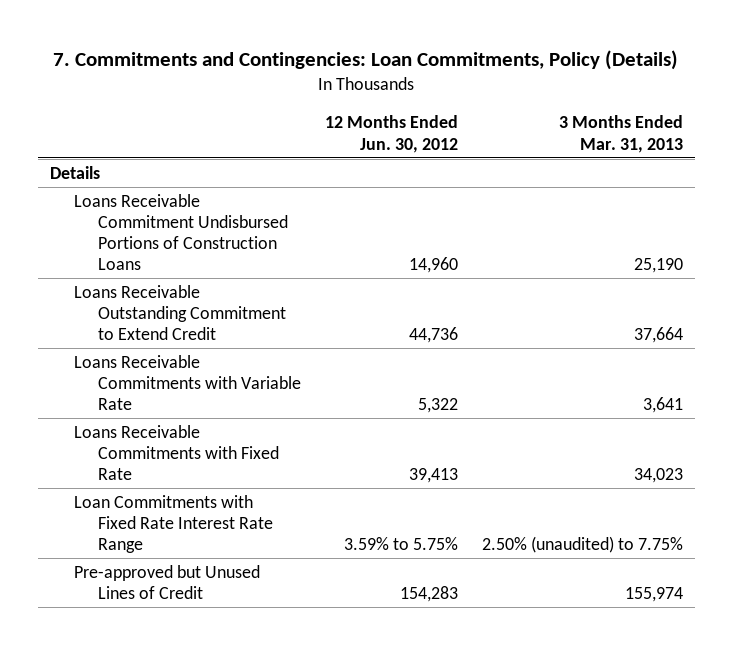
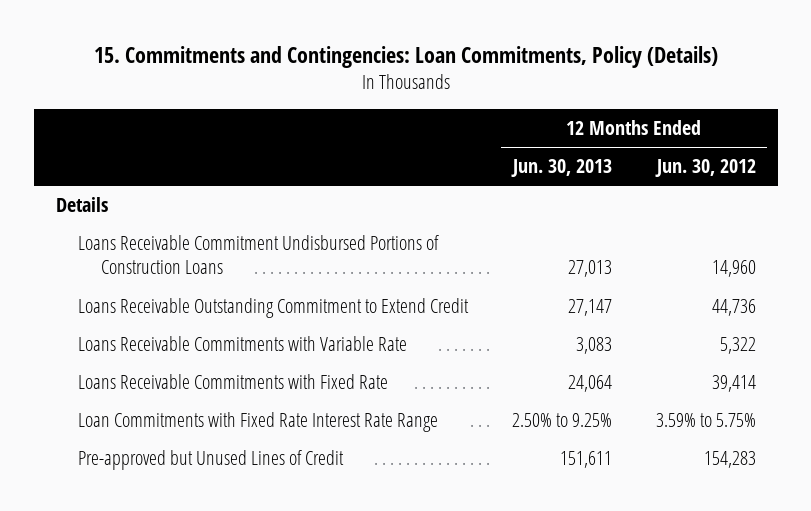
[53,49,679,70] 7. Commitments and Contingencies: Loan Commitments, Policy (Details) -> [93,46,718,69] 15. Commitments and Contingencies: Loan Commitments, Policy (Details)
[558,115,683,153] 3 Months Ended Mar. 31, 2013 -> none
none -> [510,159,612,178] Jun. 30, 2013
[408,468,458,484] 39,413 -> [711,375,756,393] 39,414

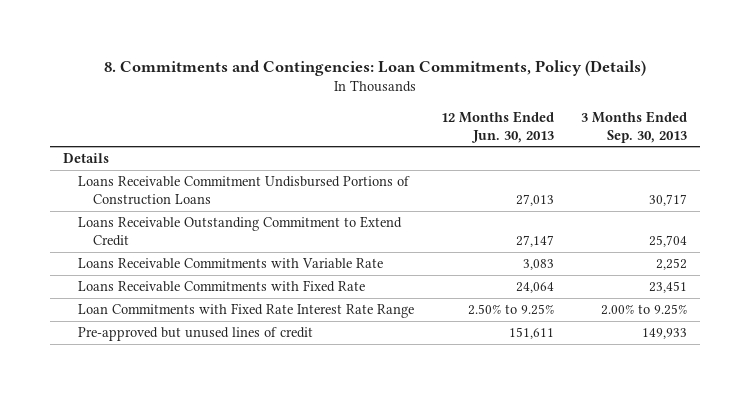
[93,46,718,69] 15. Commitments and Contingencies: Loan Commitments, Policy (Details) -> [104,59,647,76] 8. Commitments and Contingencies: Loan Commitments, Policy (Details)
[654,159,756,178] Jun. 30, 2012 -> none
none -> [580,110,687,143] 3 Months Ended Sep. 30, 2013
[78,450,345,471] Pre-approved but Unused Lines of Credit -> [77,327,313,342] Pre-approved but unused lines of credit

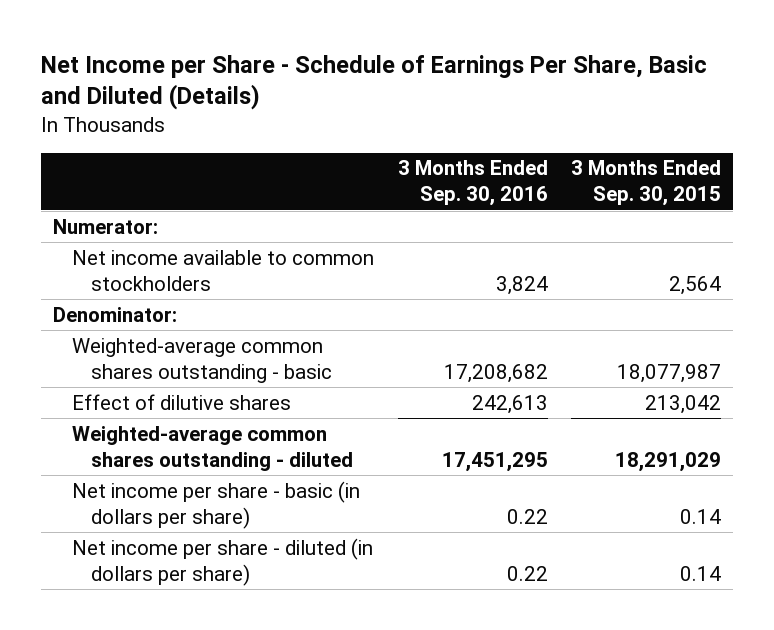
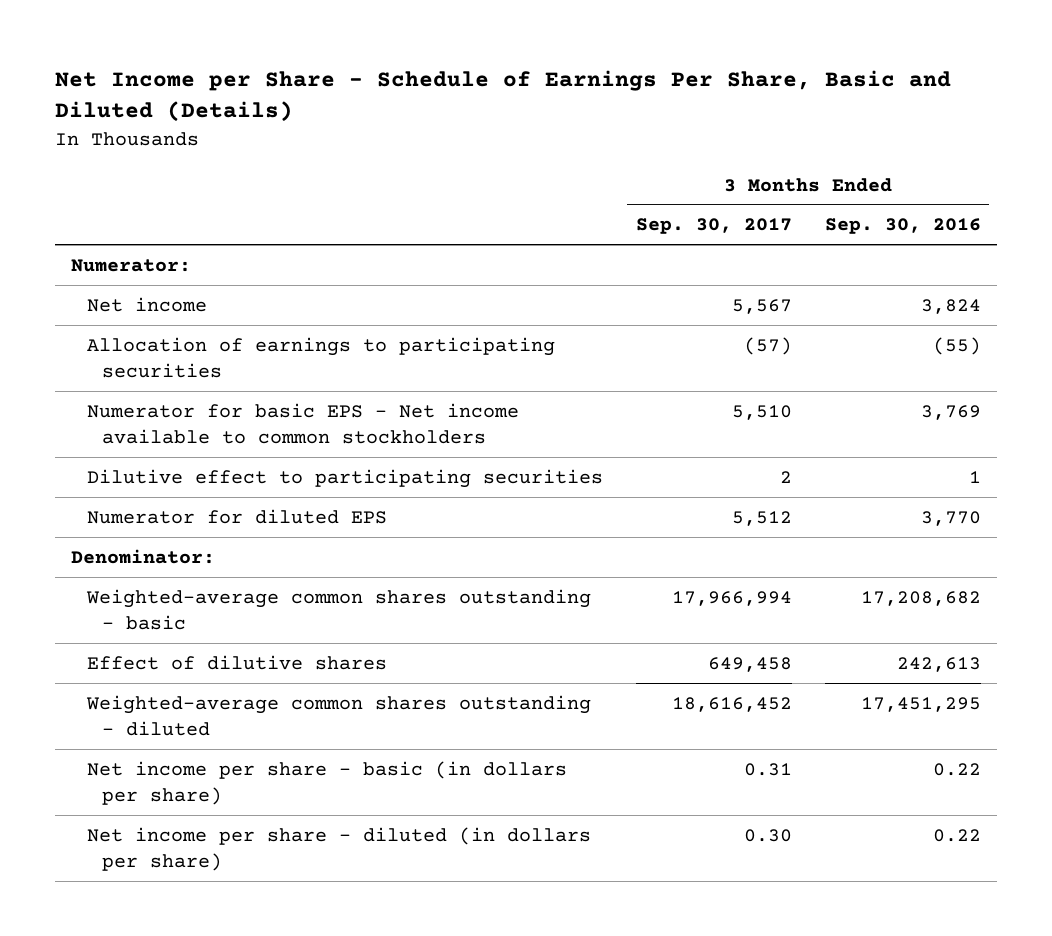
[571,160,722,207] 3 Months Ended Sep. 30, 2015 -> none
none -> [635,218,792,235] Sep. 30, 2017
none -> [86,296,207,312] Net income
none -> [86,336,555,378] Allocation of earnings to participating securities
[71,249,374,291] Net income available to common stockholders -> [86,402,519,444] Numerator for basic EPS - Net income available to common stockholders
[495,275,548,295] 3,824 -> [920,404,981,420] 3,769
none -> [86,468,603,488] Dilutive effect to participating securities
none -> [86,508,387,524] Numerator for diluted EPS

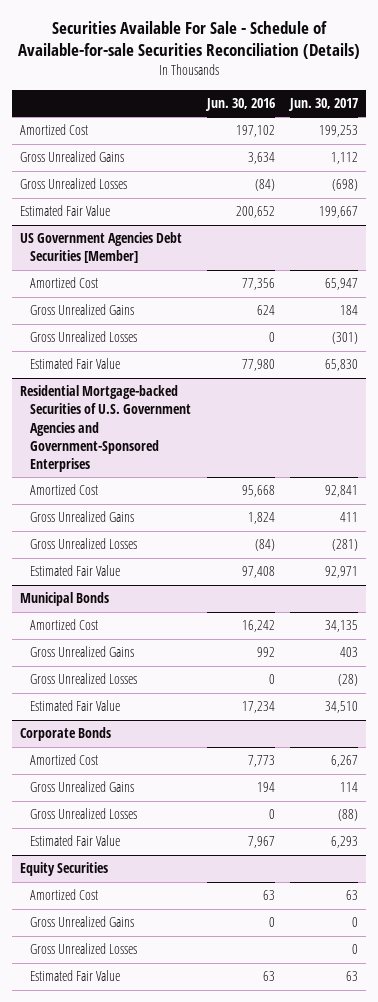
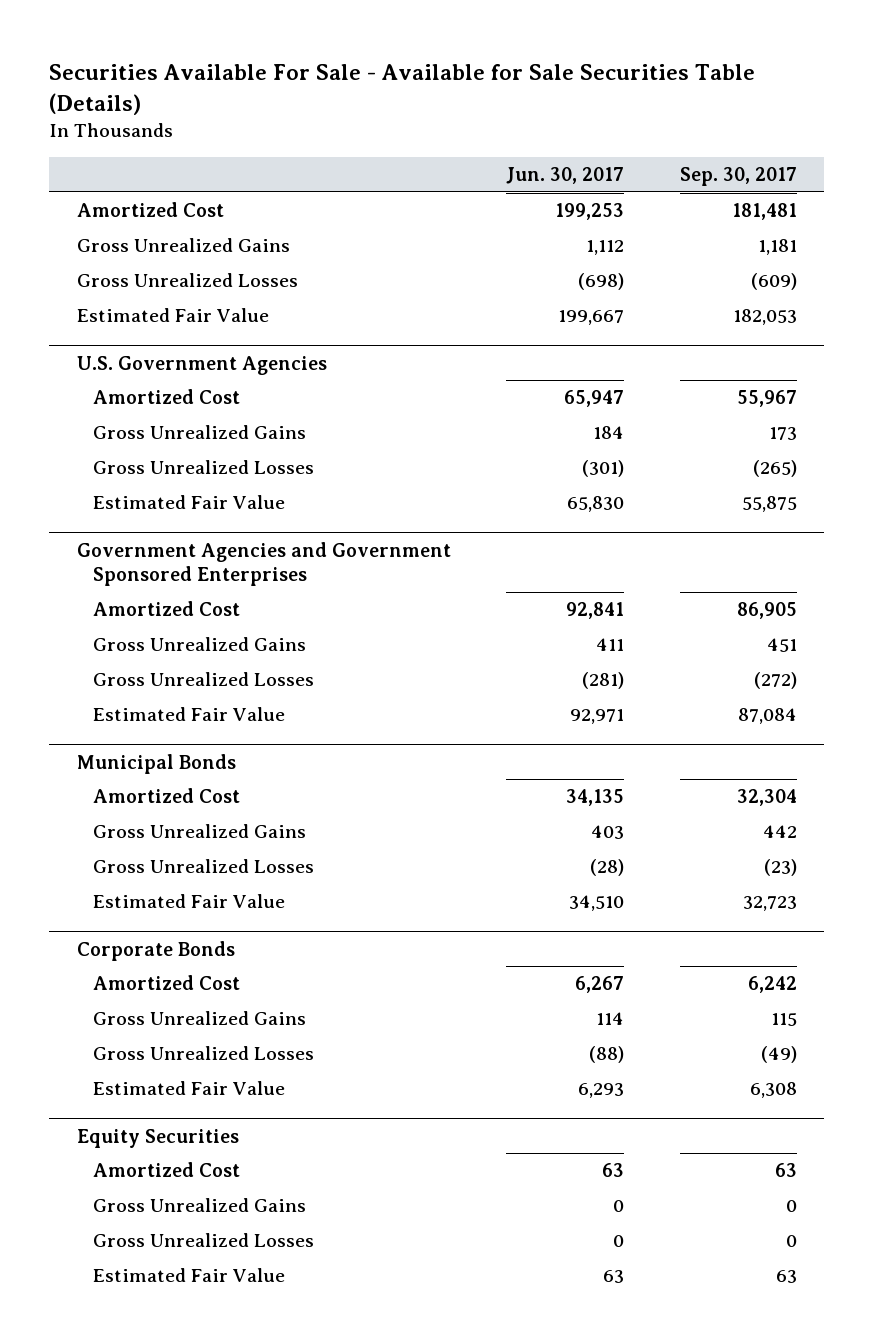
[17,21,360,60] Securities Available For Sale - Schedule of Available-for-sale Securities Reconciliation (Details) -> [49,63,756,115] Securities Available For Sale - Available for Sale Securities Table (Details)
[204,97,275,111] Jun. 30, 2016 -> none
none -> [679,167,797,187] Sep. 30, 2017
[19,232,182,264] US Government Agencies Debt Securities [Member] -> [76,355,327,375] U.S. Government Agencies
[19,385,192,472] Residential Mortgage-backed Securities of U.S. Government Agencies and Government-Sponsored Enterprises -> [76,541,451,587] Government Agencies and Government Sponsored Enterprises

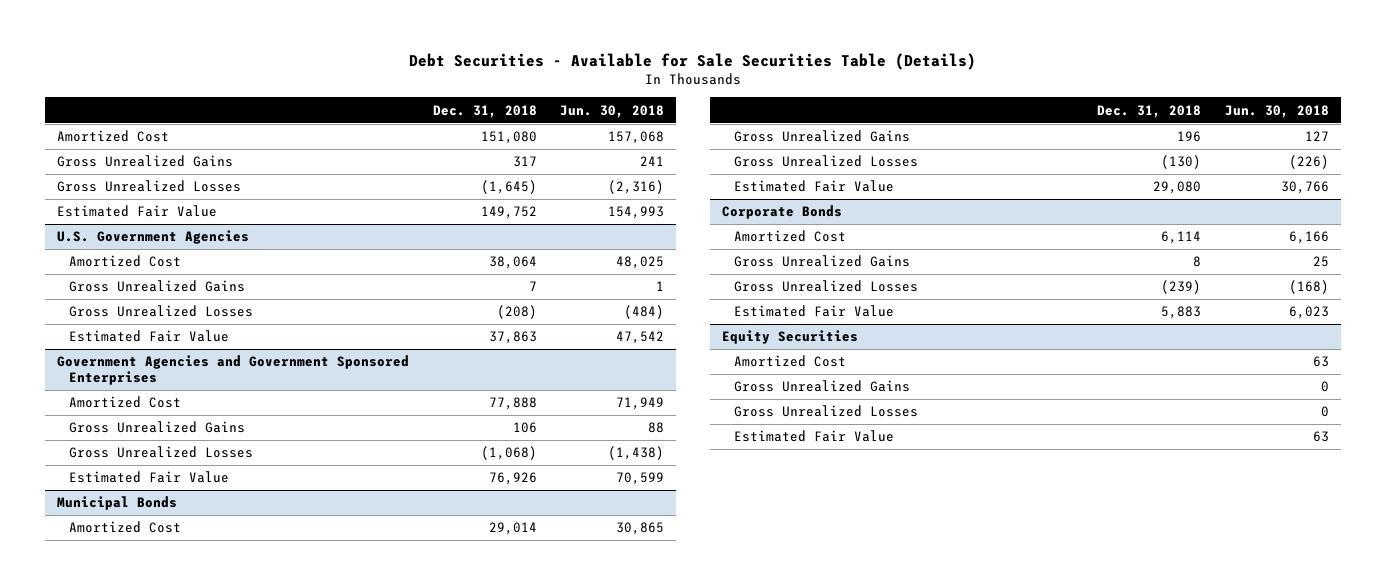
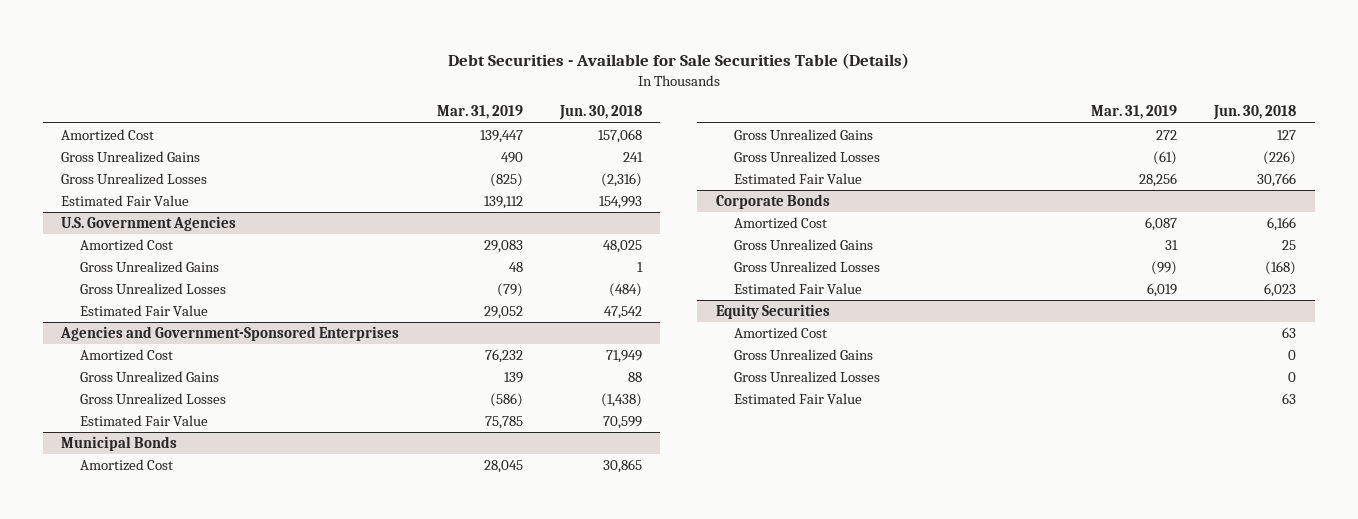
[432,104,537,118] Dec. 31, 2018 -> none
none -> [436,105,523,120] Mar. 31, 2019
[56,355,409,385] Government Agencies and Government Sponsored Enterprises -> [60,326,400,342] Agencies and Government-Sponsored Enterprises

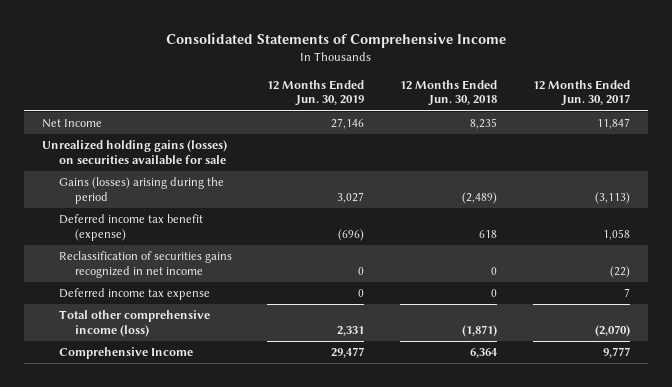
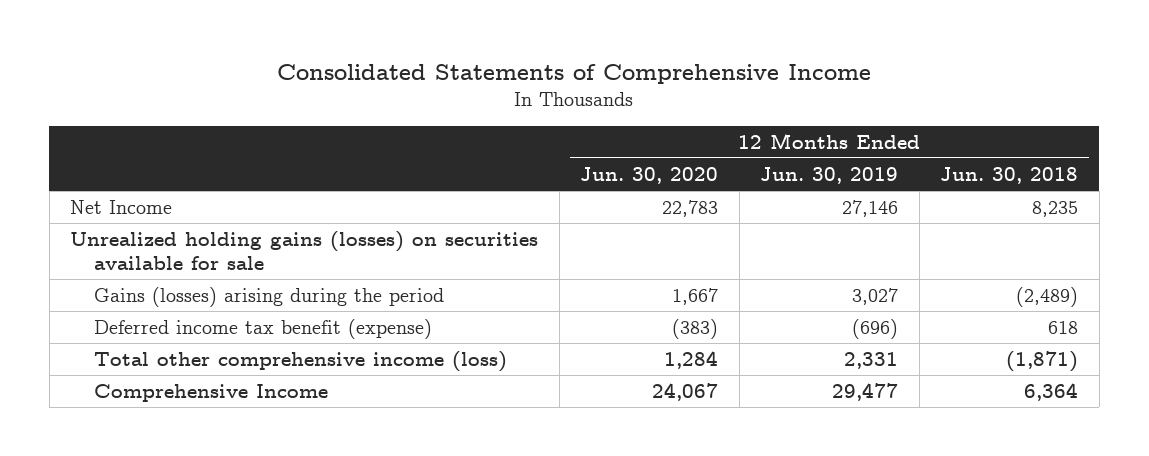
[533,79,631,107] 12 Months Ended Jun. 30, 2017 -> none
none -> [580,166,719,184] Jun. 30, 2020
[58,251,232,279] Reclassification of securities gains recognized in net income -> none
[58,288,210,301] Deferred income tax expense -> none

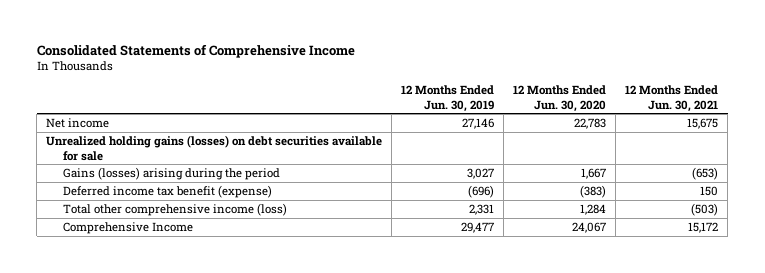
[940,166,1079,184] Jun. 30, 2018 -> none
none -> [625,85,719,112] 12 Months Ended Jun. 30, 2021
[70,199,173,214] Net Income -> [46,117,110,128] Net income
[70,230,539,270] Unrealized holding gains (losses) on securities available for sale -> [46,134,383,161] Unrealized holding gains (losses) on debt securities available for sale

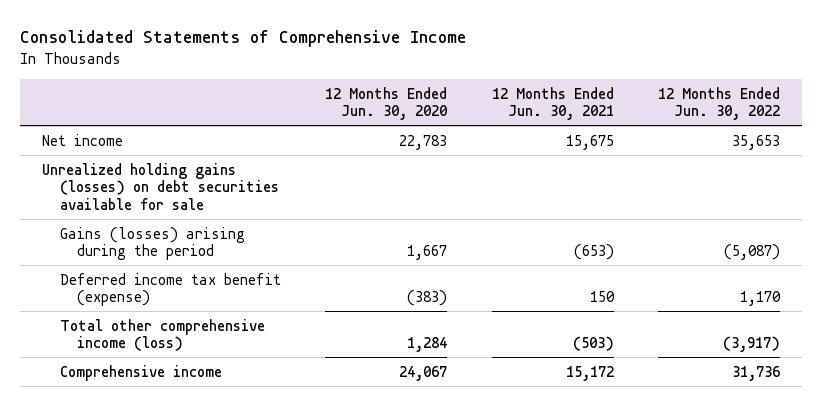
[401,85,495,112] 12 Months Ended Jun. 30, 2019 -> none
none -> [658,86,781,120] 12 Months Ended Jun. 30, 2022
[62,221,193,234] Comprehensive Income -> [59,364,222,381] Comprehensive income

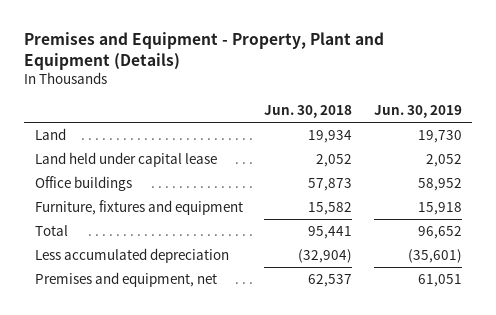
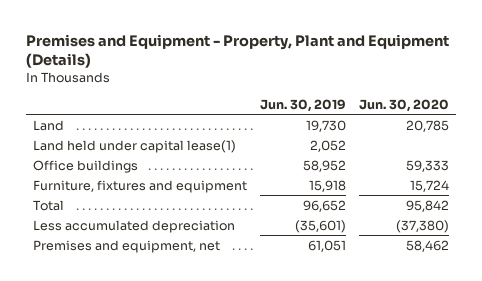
[264,104,353,118] Jun. 30, 2018 -> none
none -> [359,98,450,112] Jun. 30, 2020
[34,152,217,168] Land held under capital lease -> [32,139,236,153] Land held under capital lease(1)

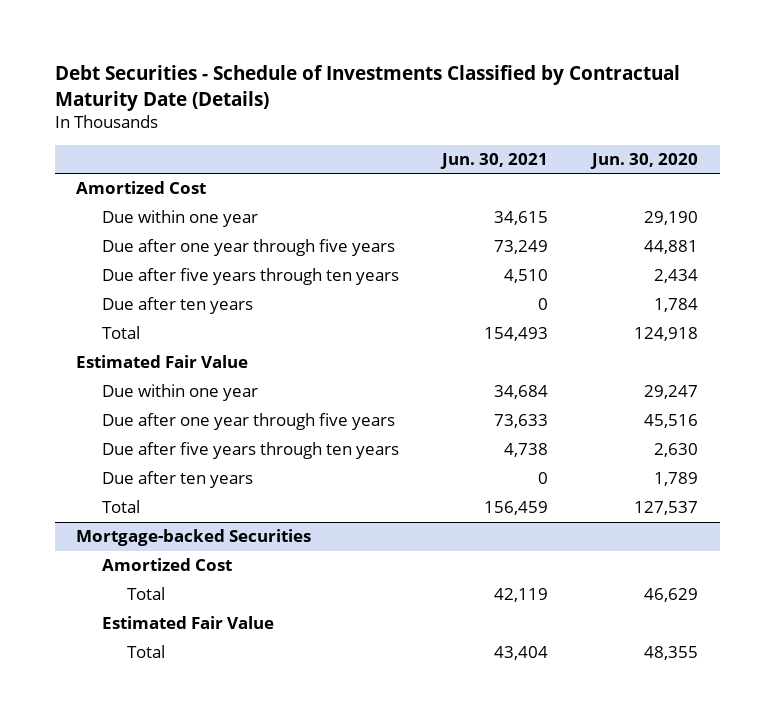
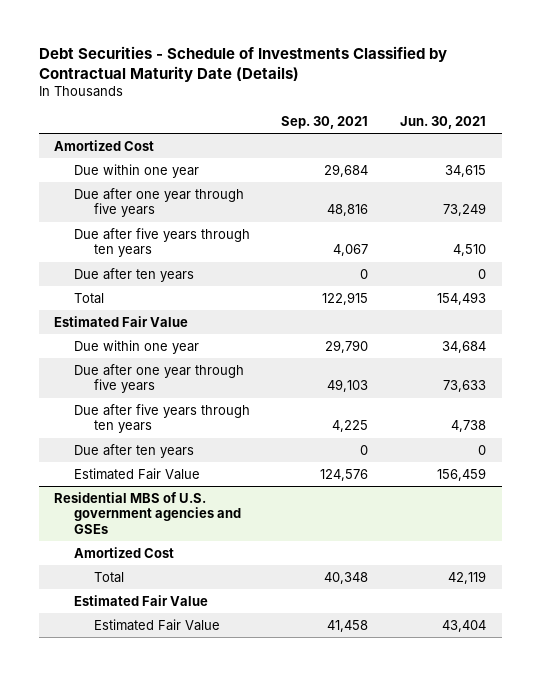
[590,152,699,169] Jun. 30, 2020 -> none
none -> [281,115,369,129] Sep. 30, 2021
[101,500,140,514] Total -> [74,467,201,480] Estimated Fair Value
[76,529,312,547] Mortgage-backed Securities -> [54,491,242,535] Residential MBS of U.S. government agencies and GSEs
[127,645,166,659] Total -> [93,618,220,631] Estimated Fair Value

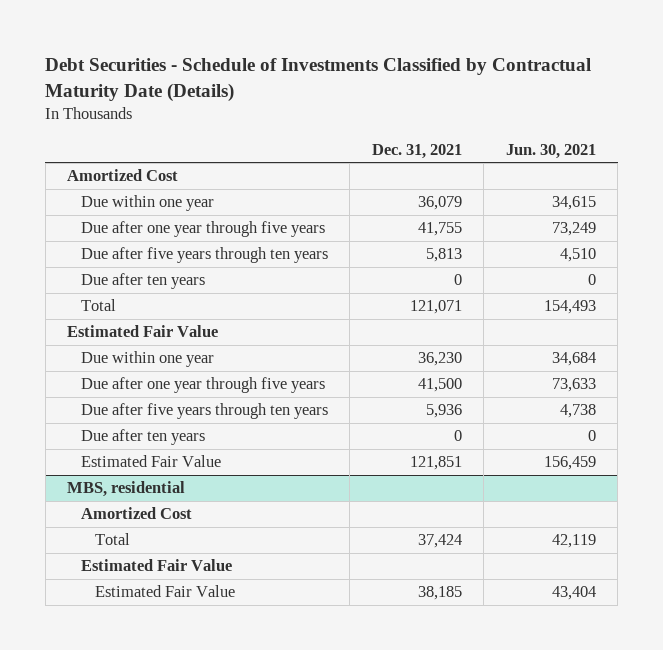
[281,115,369,129] Sep. 30, 2021 -> none
none -> [371,143,462,159] Dec. 31, 2021
[54,491,242,535] Residential MBS of U.S. government agencies and GSEs -> [67,481,186,498] MBS, residential

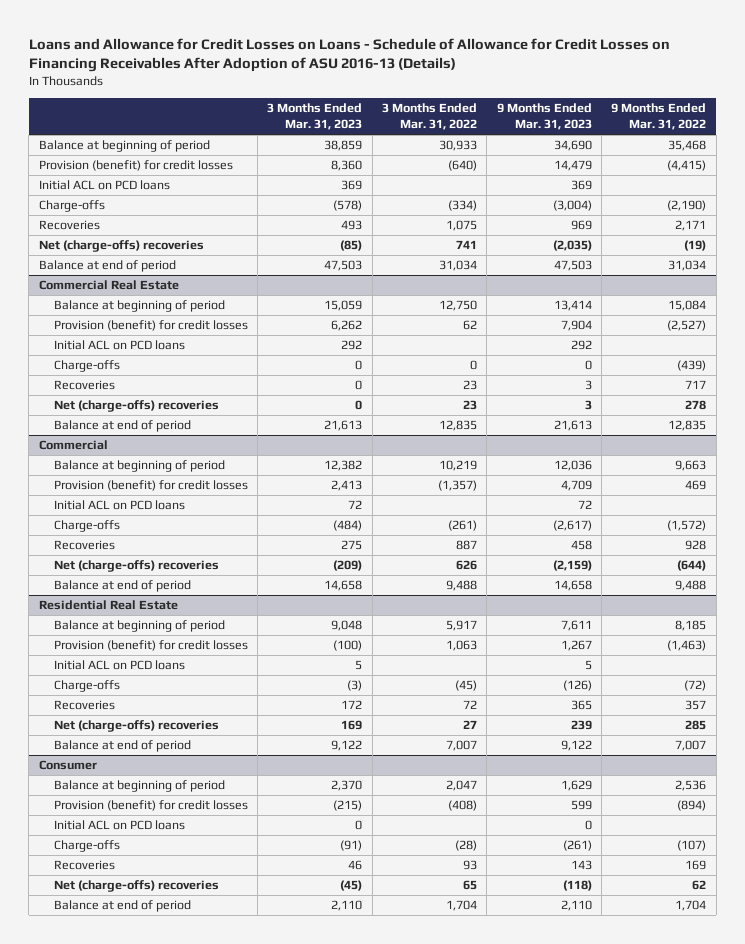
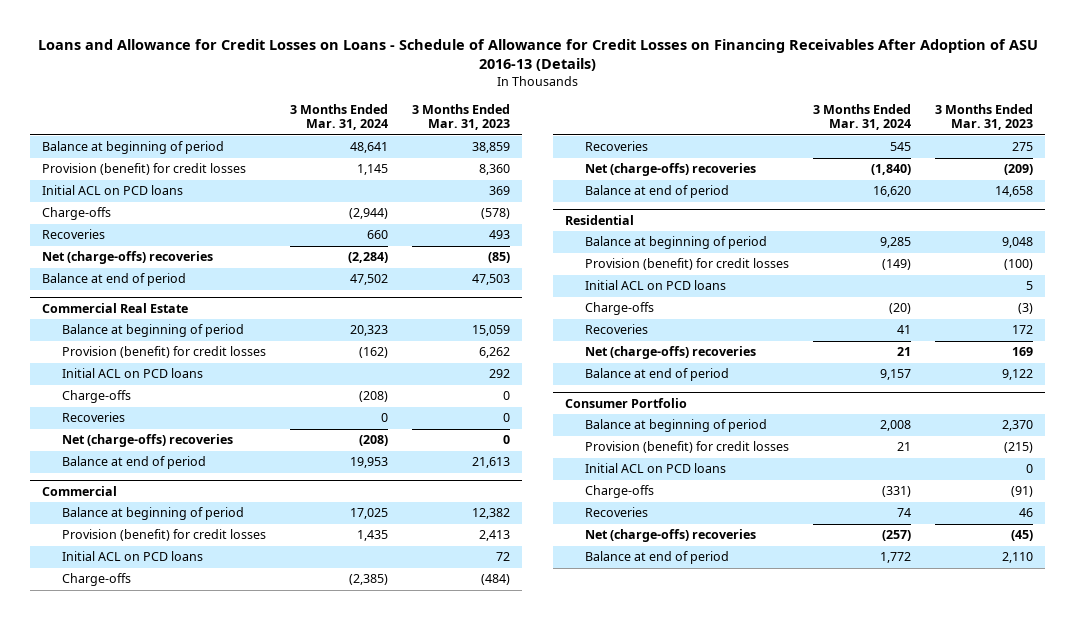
[381,103,477,131] 3 Months Ended Mar. 31, 2022 -> none
[496,103,592,131] 9 Months Ended Mar. 31, 2023 -> none
[611,103,707,131] 9 Months Ended Mar. 31, 2022 -> none
none -> [289,103,388,131] 3 Months Ended Mar. 31, 2024
[38,600,178,611] Residential Real Estate -> [565,214,635,225] Residential
[38,760,97,771] Consumer -> [565,397,688,408] Consumer Portfolio

